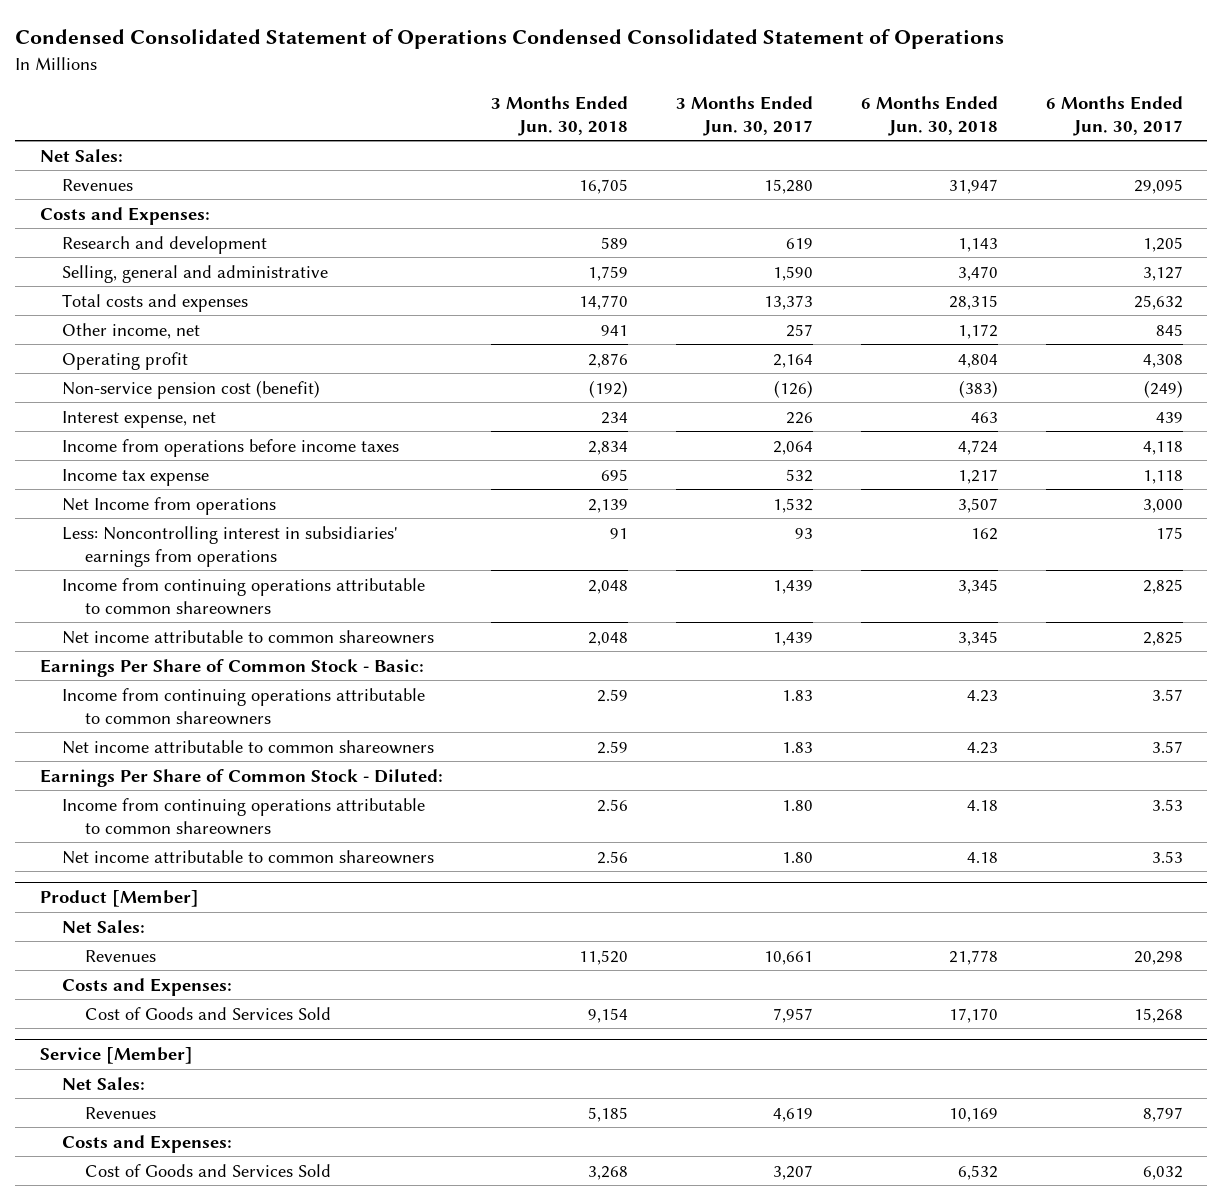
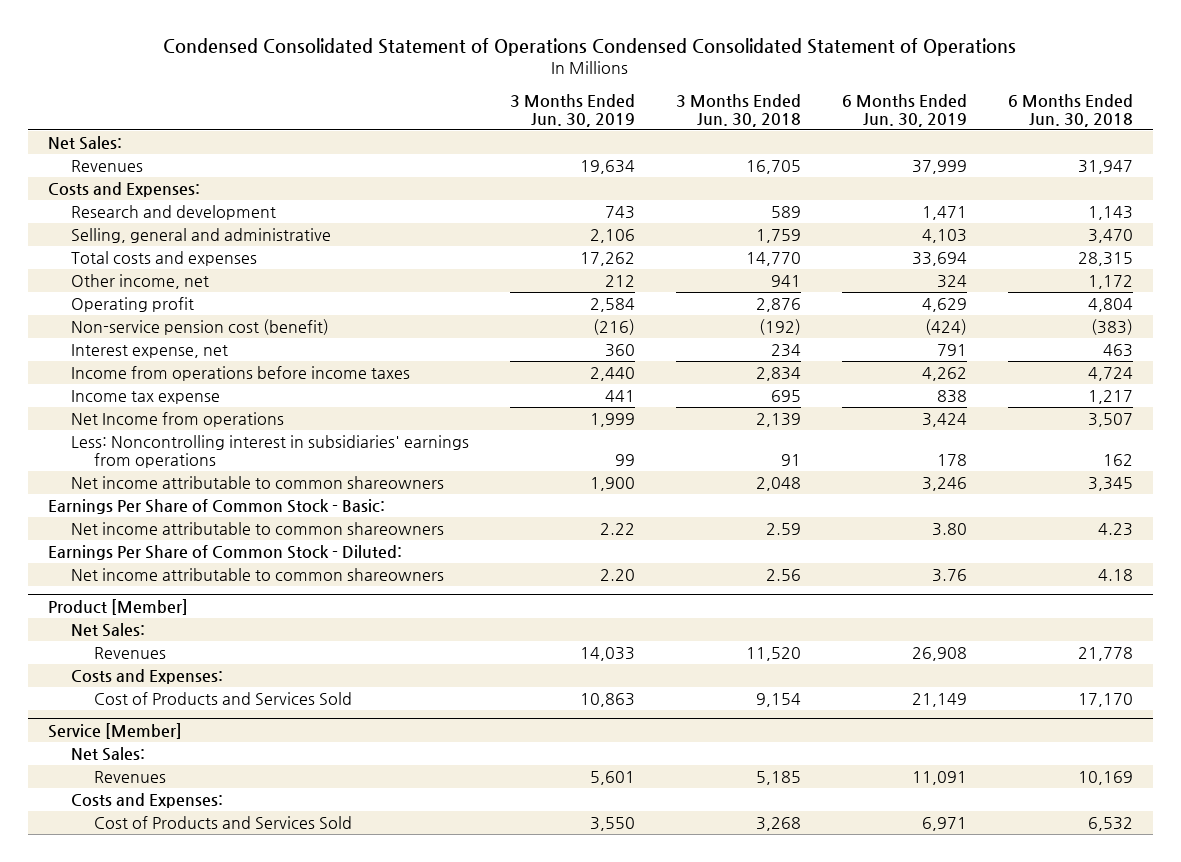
[675,95,813,136] 3 Months Ended Jun. 30, 2017 -> none
[1045,95,1183,136] 6 Months Ended Jun. 30, 2017 -> none
none -> [510,93,636,127] 3 Months Ended Jun. 30, 2019
none -> [841,93,967,127] 6 Months Ended Jun. 30, 2019
[62,577,426,615] Income from continuing operations attributable to common shareowners -> none
[62,687,426,725] Income from continuing operations attributable to common shareowners -> none
[62,797,426,835] Income from continuing operations attributable to common shareowners -> none
[85,1006,332,1020] Cost of Goods and Services Sold -> [94,691,353,705] Cost of Products and Services Sold
[85,1163,332,1177] Cost of Goods and Services Sold -> [94,815,353,829] Cost of Products and Services Sold

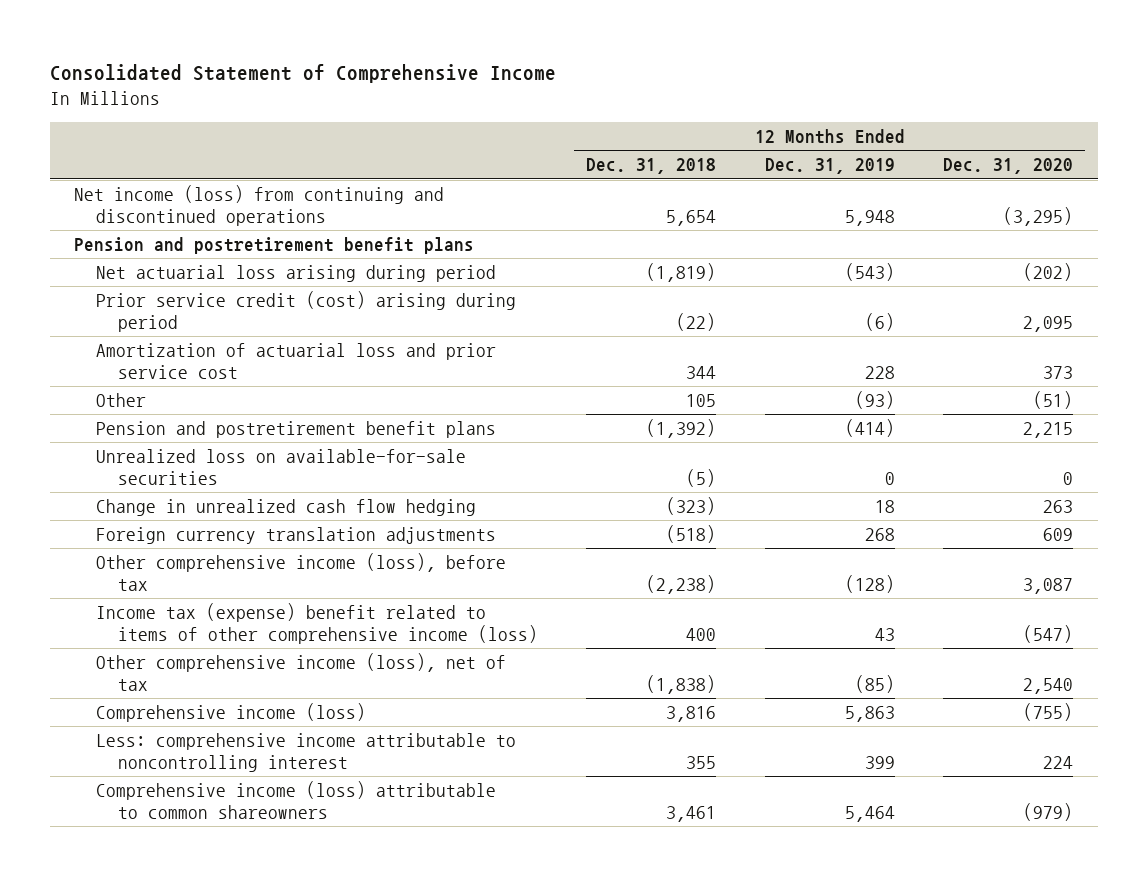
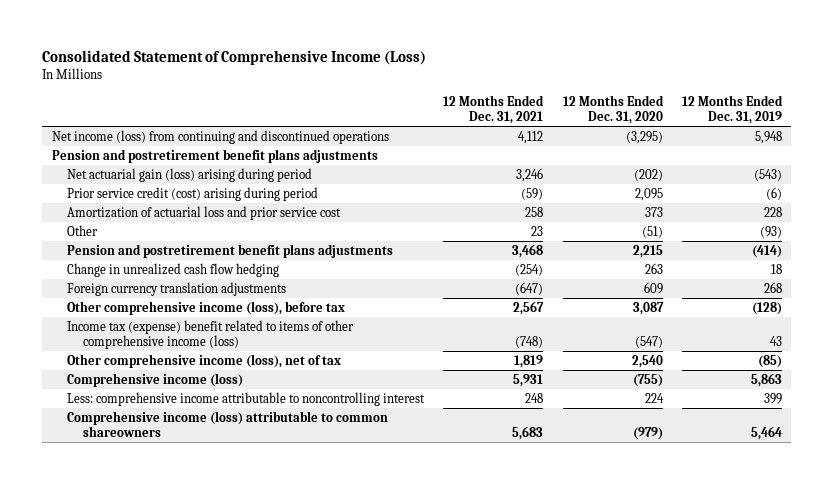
[50,63,557,83] Consolidated Statement of Comprehensive Income -> [41,50,426,66] Consolidated Statement of Comprehensive Income (Loss)
[586,158,717,175] Dec. 31, 2018 -> none
none -> [443,95,545,125] 12 Months Ended Dec. 31, 2021
[74,237,475,255] Pension and postretirement benefit plans -> [51,148,378,163] Pension and postretirement benefit plans adjustments
[96,265,497,283] Net actuarial loss arising during period -> [67,167,313,182] Net actuarial gain (loss) arising during period
[96,449,467,485] Unrealized loss on available-for-sale securities -> none
[96,421,497,439] Pension and postretirement benefit plans -> [67,243,394,258] Pension and postretirement benefit plans adjustments

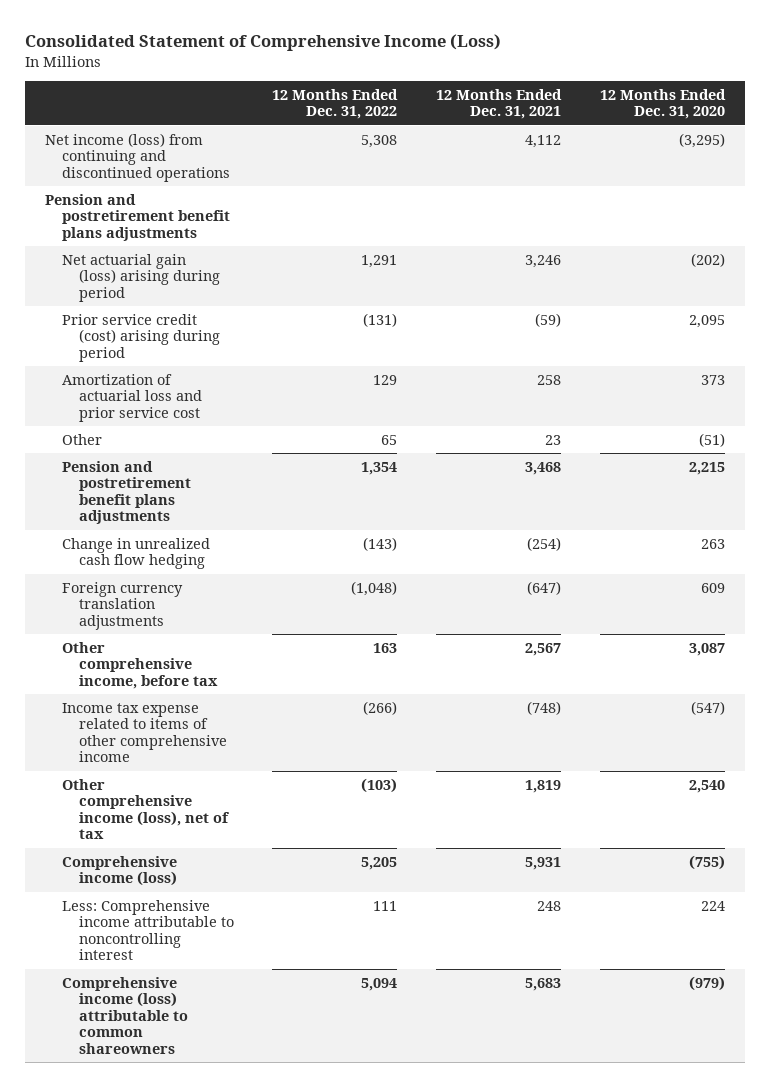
[681,95,783,125] 12 Months Ended Dec. 31, 2019 -> none
none -> [272,88,399,120] 12 Months Ended Dec. 31, 2022
[67,300,346,315] Other comprehensive income (loss), before tax -> [61,641,218,689] Other comprehensive income, before tax
[67,319,355,349] Income tax (expense) benefit related to items of other comprehensive income (loss) -> [61,702,227,763] Income tax expense related to items of other comprehensive income
[67,391,426,406] Less: comprehensive income attributable to noncontrolling interest -> [61,899,234,961] Less: Comprehensive income attributable to noncontrolling interest

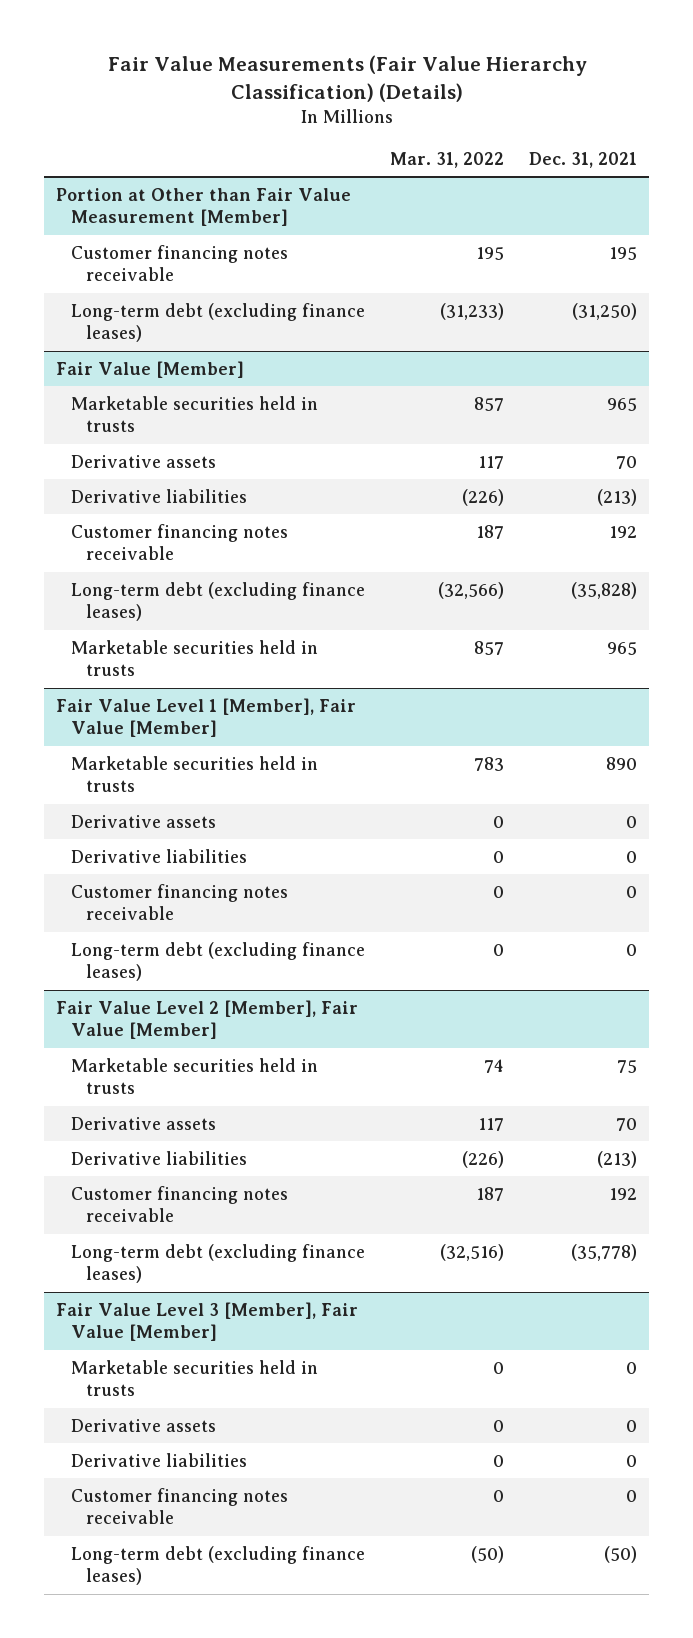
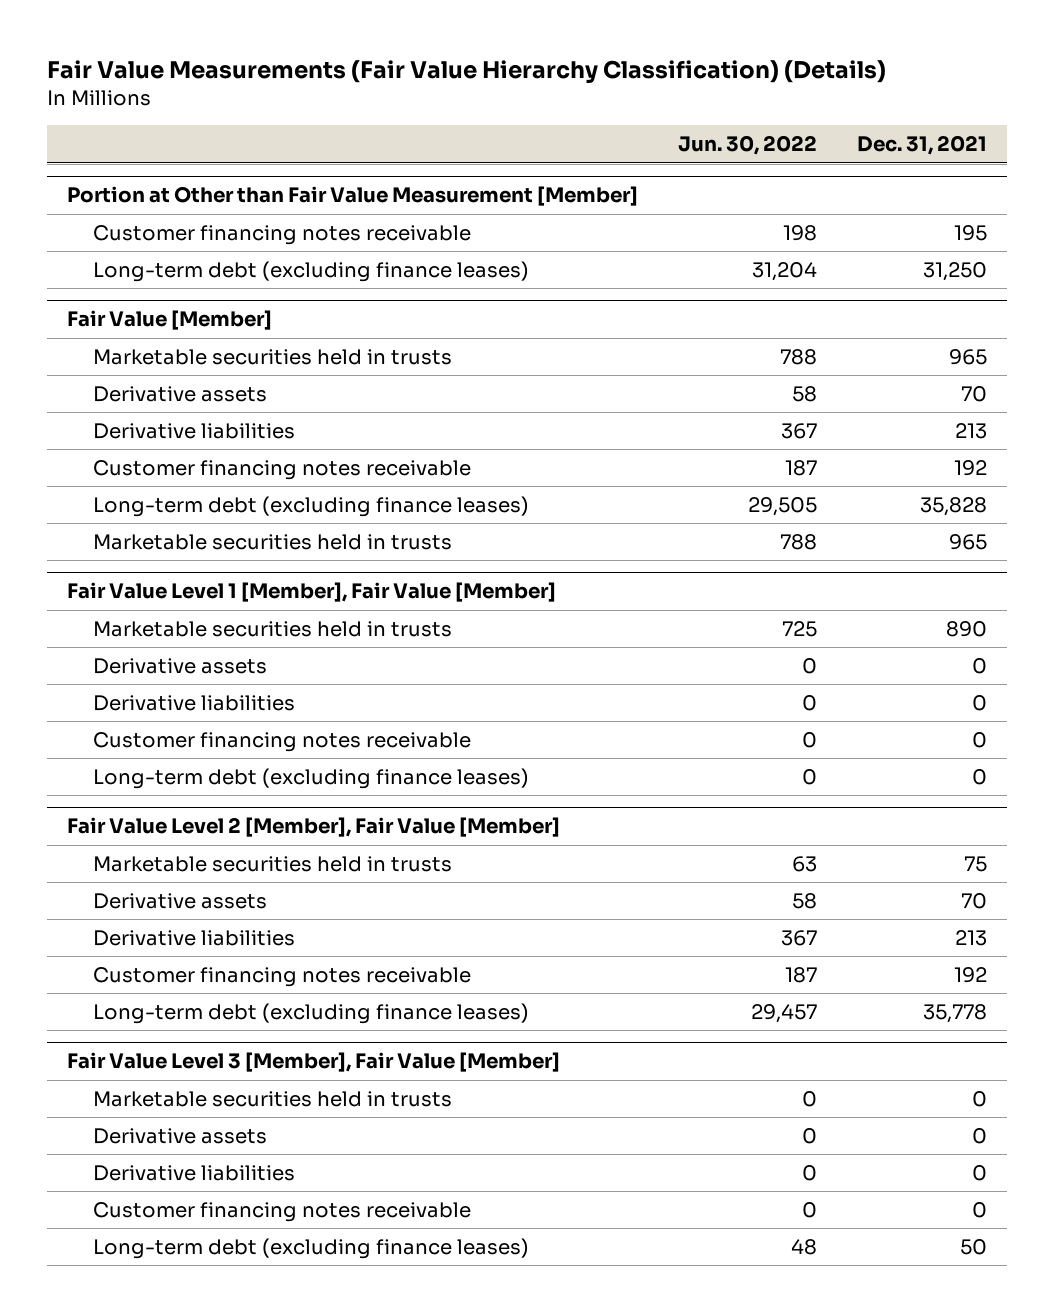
[389,151,504,168] Mar. 31, 2022 -> none
none -> [677,135,817,156] Jun. 30, 2022
[571,302,637,320] (31,250) -> [922,261,987,281] 31,250
[596,488,637,506] (213) -> [954,422,987,439] 213
[570,581,637,599] (35,828) -> [919,496,987,516] 35,828
[596,1150,637,1168] (213) -> [954,929,987,946] 213
[570,1243,637,1261] (35,778) -> [922,1003,987,1023] 35,778
[603,1545,637,1563] (50) -> [959,1238,987,1255] 50

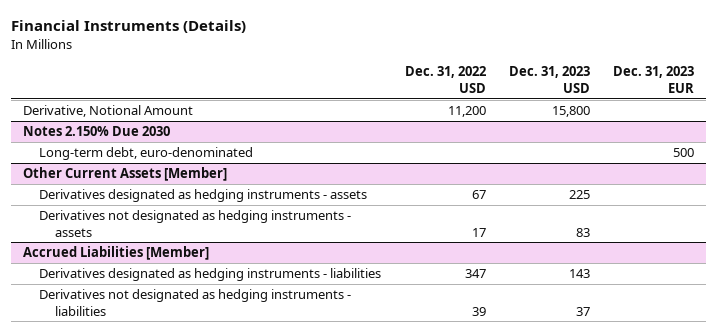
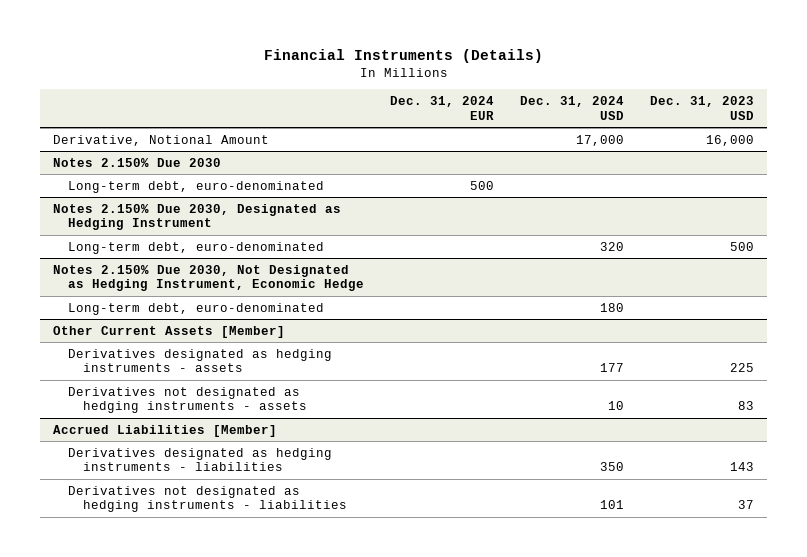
[404,66,486,94] Dec. 31, 2022 USD -> none
[613,66,695,94] Dec. 31, 2023 EUR -> none
none -> [389,95,494,120] Dec. 31, 2024 EUR
none -> [520,95,625,120] Dec. 31, 2024 USD
[552,105,591,117] 15,800 -> [706,134,755,146] 16,000
none -> [53,203,342,231] Notes 2.150% Due 2030, Designated as Hedging Instrument
none -> [67,241,324,254] Long-term debt, euro-denominated
none -> [53,264,364,292] Notes 2.150% Due 2030, Not Designated as Hedging Instrument, Economic Hedge
none -> [67,302,324,315] Long-term debt, euro-denominated

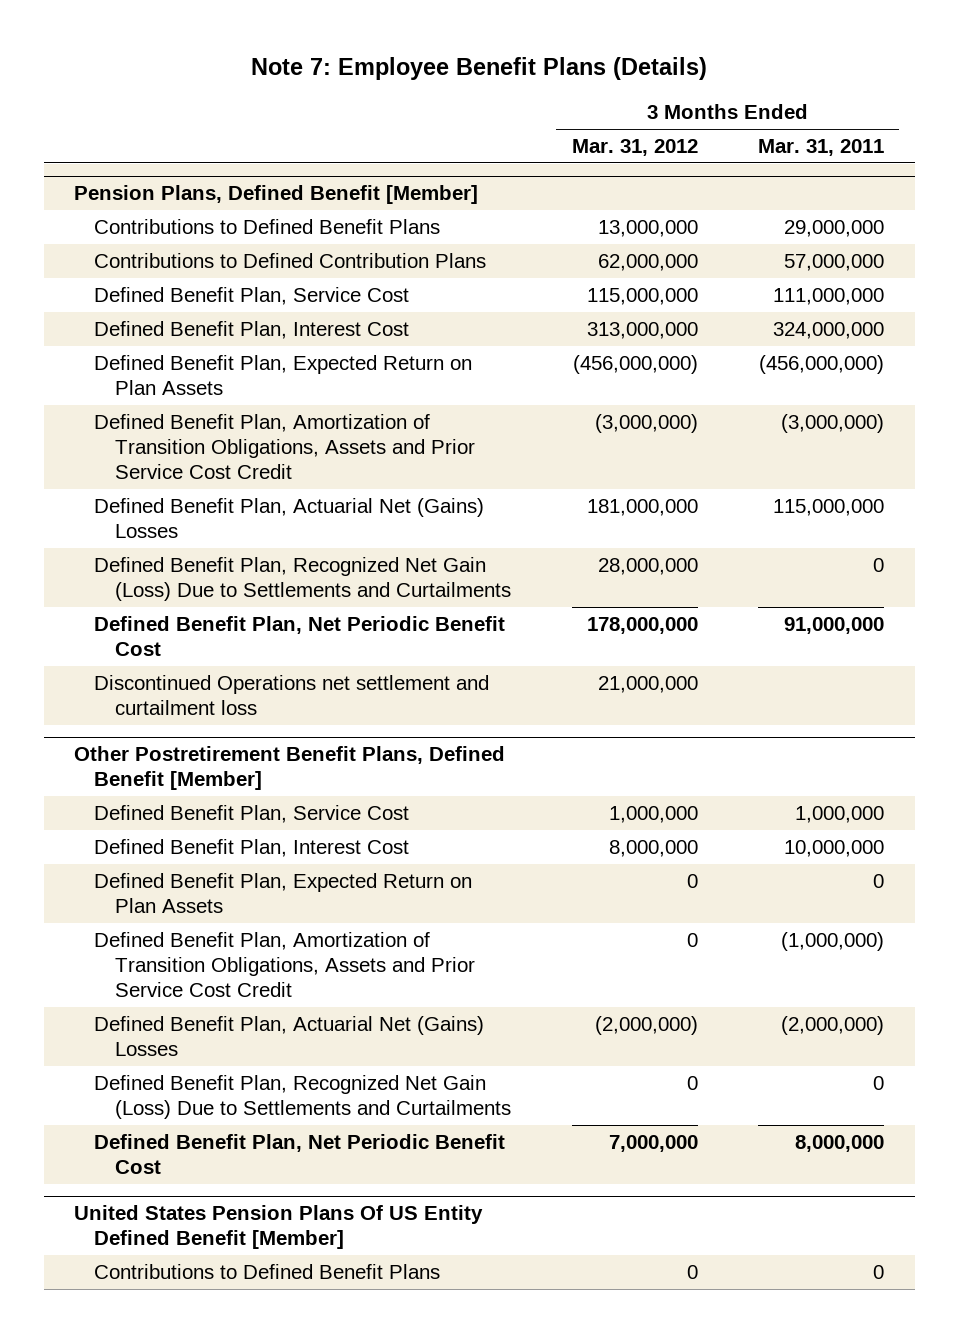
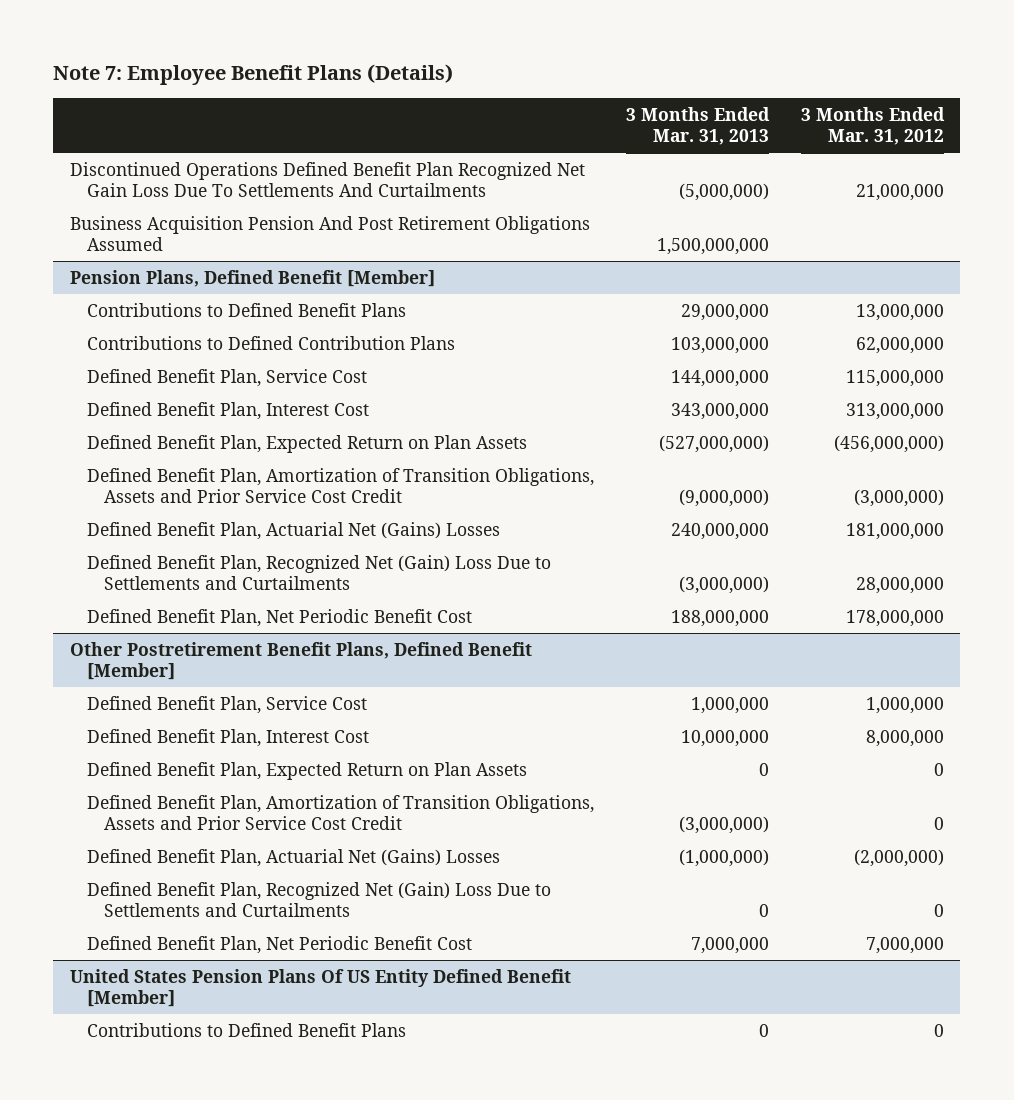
[758,139,885,157] Mar. 31, 2011 -> none
none -> [625,106,770,145] 3 Months Ended Mar. 31, 2013
none -> [69,161,585,197] Discontinued Operations Defined Benefit Plan Recognized Net Gain Loss Due To Settlements And Curtailments
none -> [69,215,590,251] Business Acquisition Pension And Post Retirement Obligations Assumed
[94,556,511,601] Defined Benefit Plan, Recognized Net Gain (Loss) Due to Settlements and Curtailments -> [86,554,551,590] Defined Benefit Plan, Recognized Net (Gain) Loss Due to Settlements and Curtailments
[94,674,490,715] Discontinued Operations net settlement and curtailment loss -> none
[94,1074,511,1119] Defined Benefit Plan, Recognized Net Gain (Loss) Due to Settlements and Curtailments -> [86,881,551,917] Defined Benefit Plan, Recognized Net (Gain) Loss Due to Settlements and Curtailments

